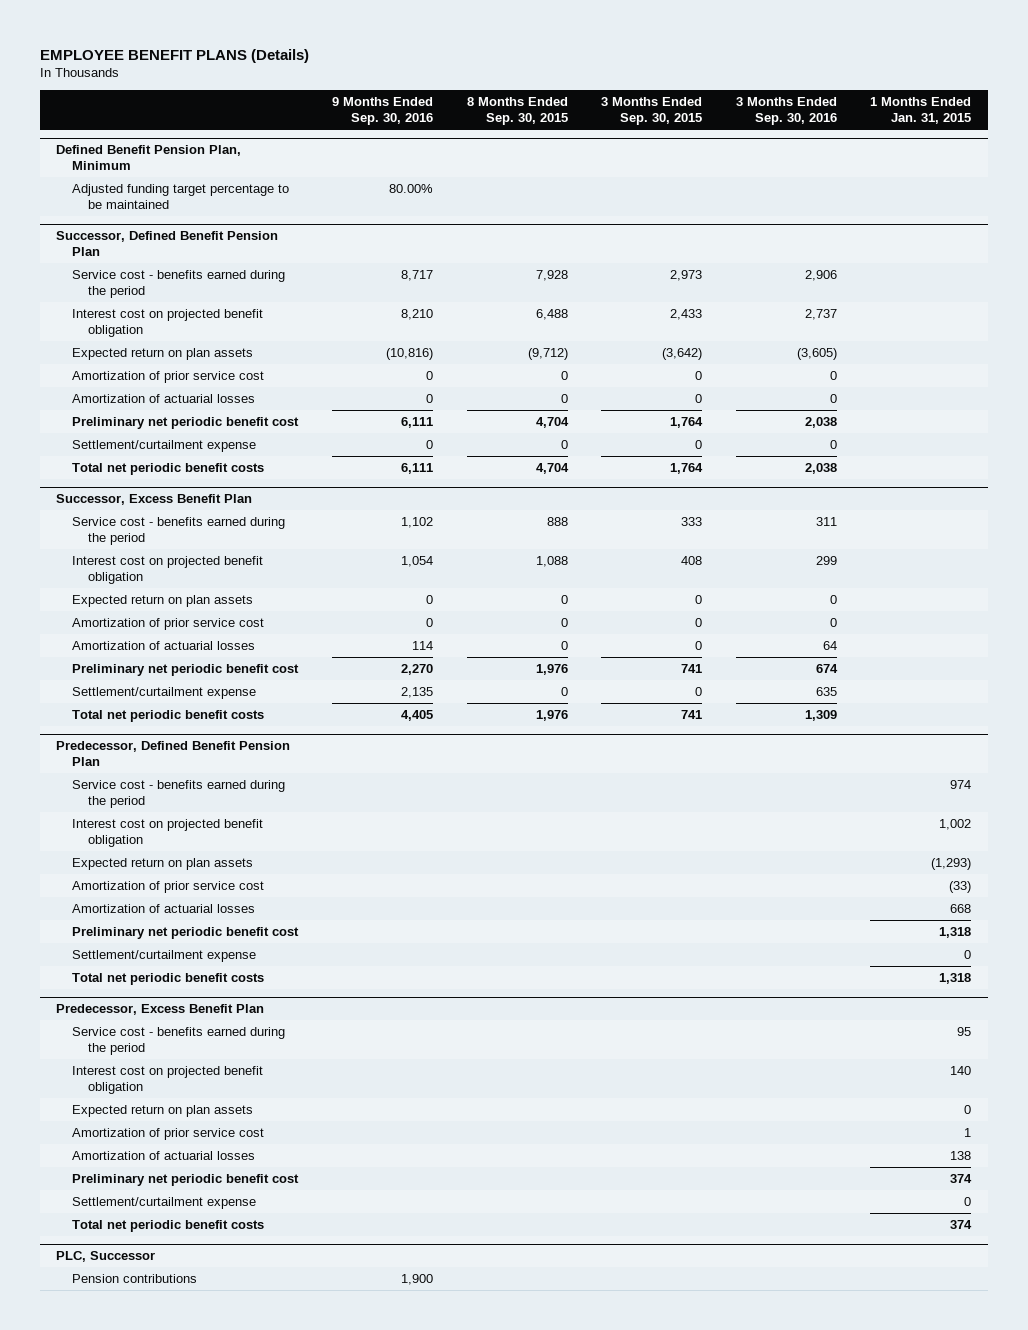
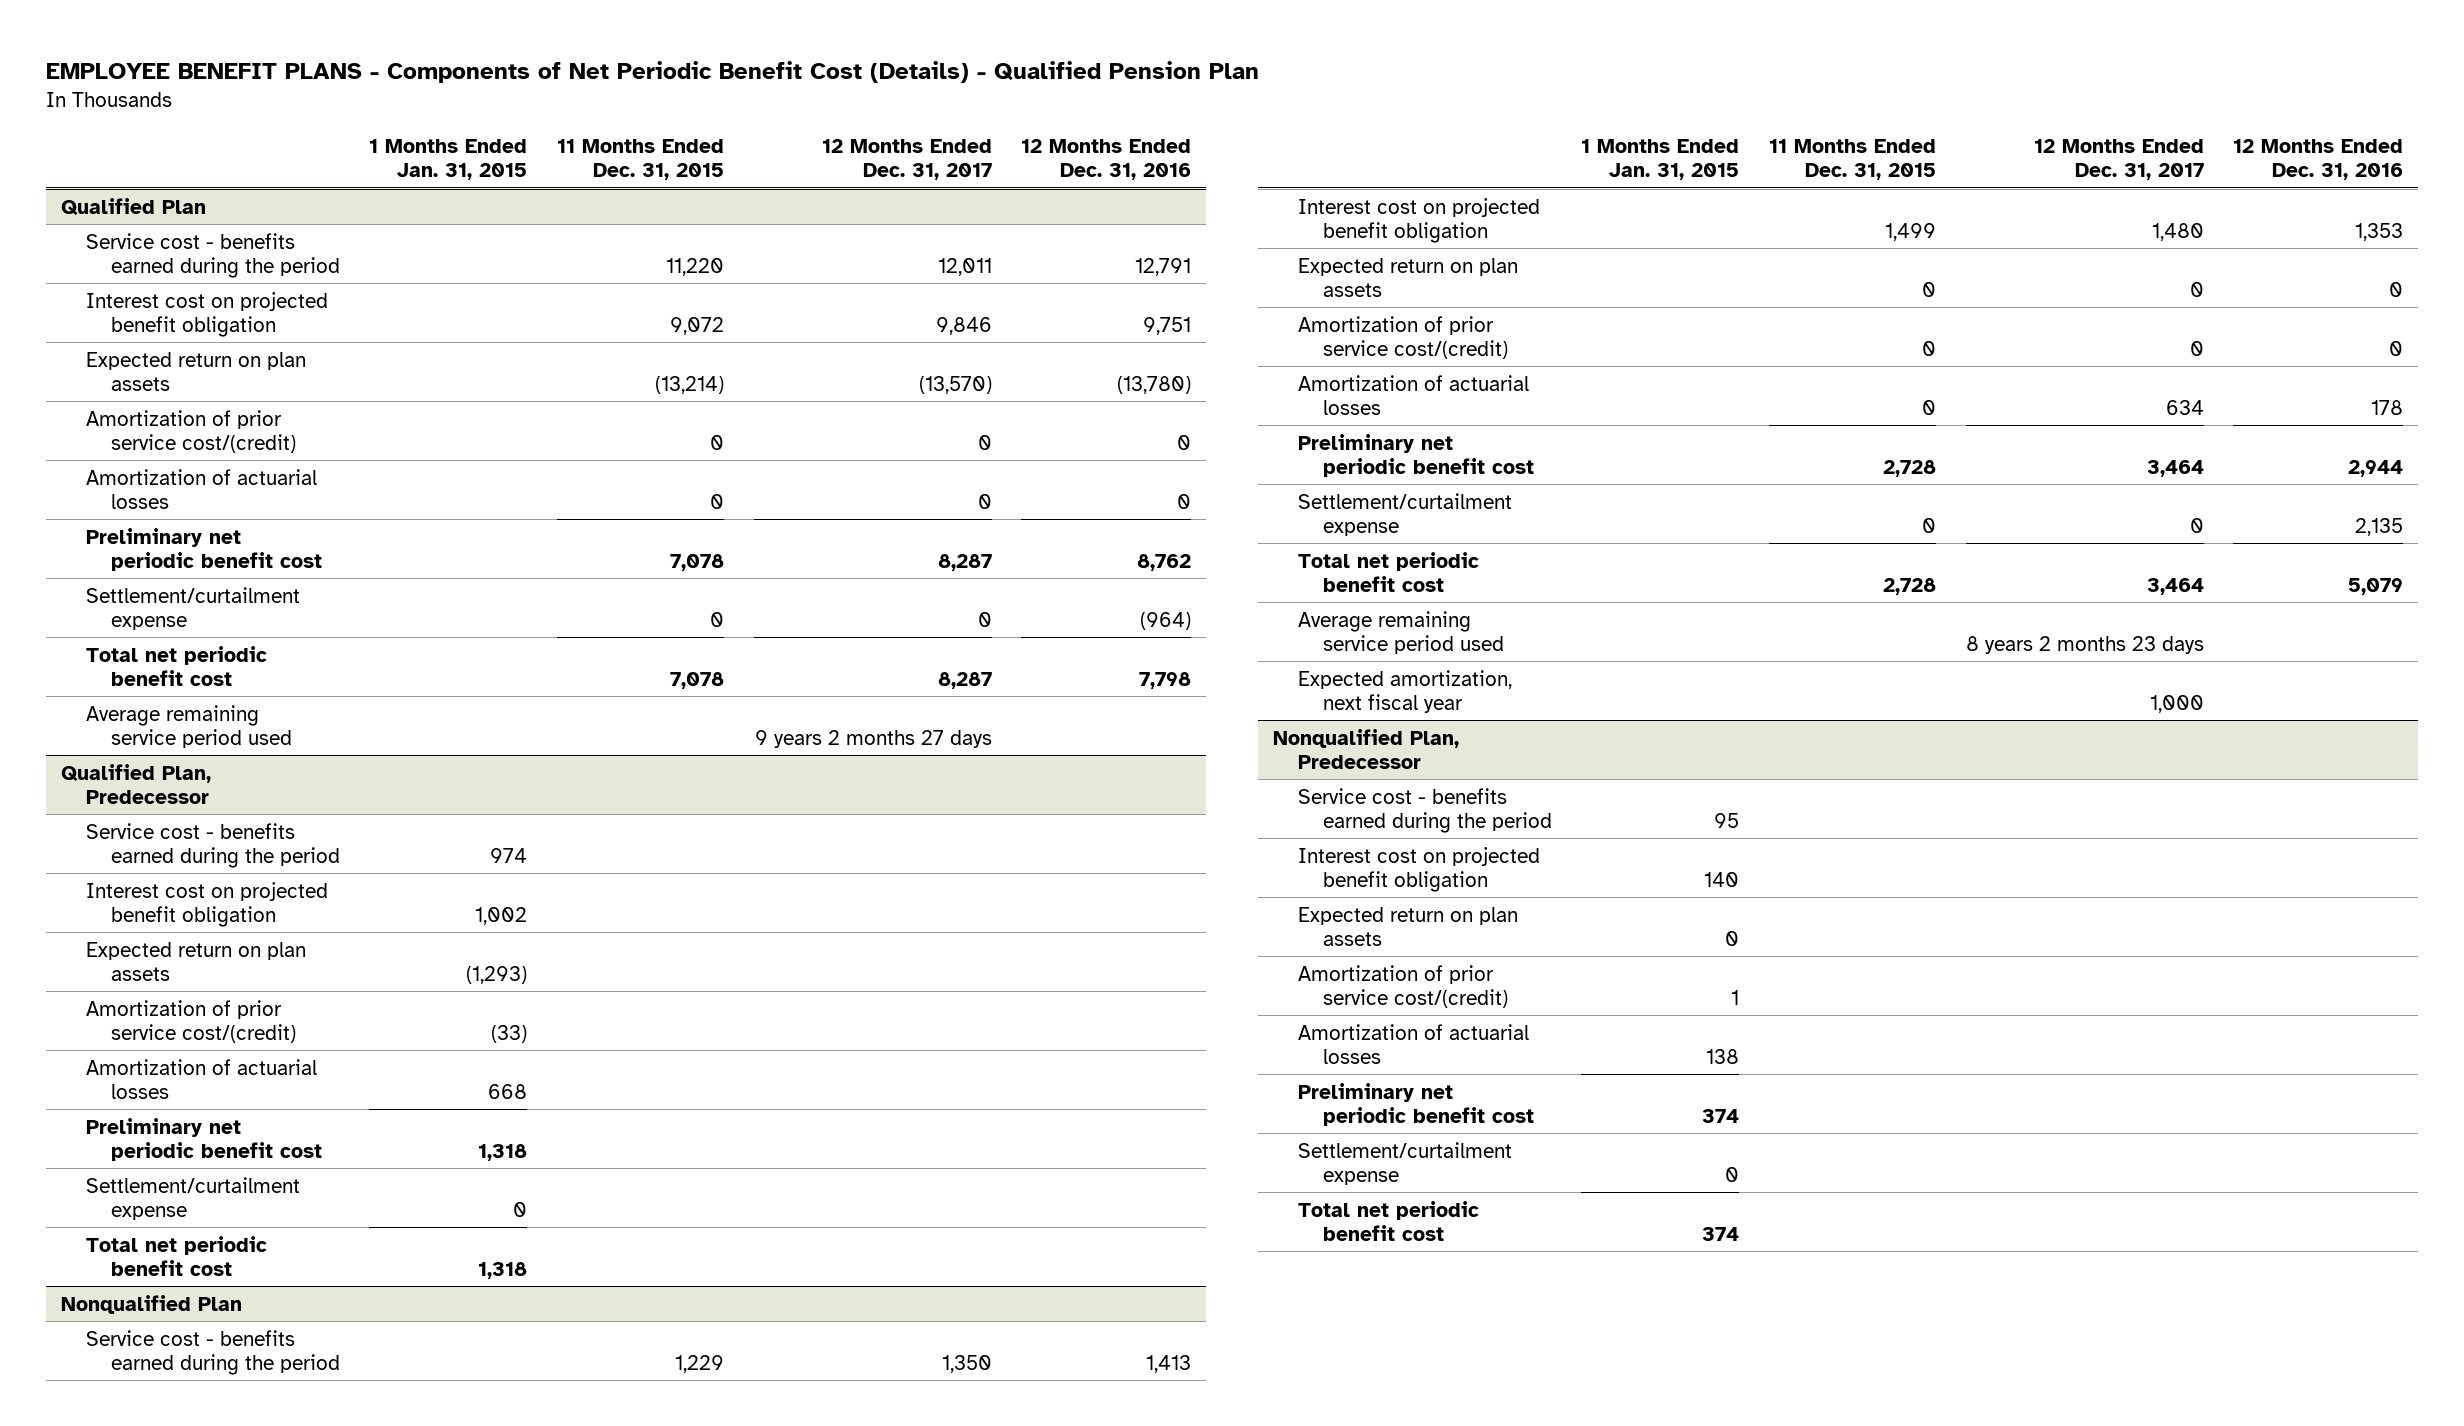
[39,48,309,63] EMPLOYEE BENEFIT PLANS (Details) -> [46,60,1260,83] EMPLOYEE BENEFIT PLANS - Components of Net Periodic Benefit Cost (Details) - Qualified Pension Plan
[331,96,433,126] 9 Months Ended Sep. 30, 2016 -> none
[466,96,568,126] 8 Months Ended Sep. 30, 2015 -> none
[601,96,703,126] 3 Months Ended Sep. 30, 2015 -> none
[735,96,837,126] 3 Months Ended Sep. 30, 2016 -> none
none -> [556,138,724,181] 11 Months Ended Dec. 31, 2015
none -> [821,138,992,181] 12 Months Ended Dec. 31, 2017
none -> [1021,138,1192,181] 12 Months Ended Dec. 31, 2016
[56,145,242,171] Defined Benefit Pension Plan, Minimum -> none
[72,184,290,210] Adjusted funding target percentage to be maintained -> none
[56,231,279,257] Successor, Defined Benefit Pension Plan -> none
[72,270,286,299] Service cost - benefits earned during the period -> none
[72,309,264,338] Interest cost on projected benefit obligation -> none
[72,348,254,361] Expected return on plan assets -> none
[72,371,265,384] Amortization of prior service cost -> none
[72,394,256,404] Amortization of actuarial losses -> none
[72,417,300,430] Preliminary net periodic benefit cost -> none
[72,440,257,453] Settlement/curtailment expense -> none
[72,463,265,476] Total net periodic benefit costs -> none
[56,494,253,506] Successor, Excess Benefit Plan -> none
[72,517,286,546] Service cost - benefits earned during the period -> none
[72,556,264,585] Interest cost on projected benefit obligation -> none
[72,595,254,608] Expected return on plan assets -> none
[72,618,265,631] Amortization of prior service cost -> none
[72,641,256,651] Amortization of actuarial losses -> none
[72,664,300,677] Preliminary net periodic benefit cost -> none
[72,687,257,700] Settlement/curtailment expense -> none
[72,710,265,723] Total net periodic benefit costs -> none
none -> [61,197,207,215] Qualified Plan
none -> [85,232,340,279] Service cost - benefits earned during the period
none -> [85,291,328,338] Interest cost on projected benefit obligation
none -> [85,351,306,392] Expected return on plan assets
none -> [85,409,296,454] Amortization of prior service cost/(credit)
none -> [85,468,317,510] Amortization of actuarial losses
none -> [85,527,322,572] Preliminary net periodic benefit cost
none -> [85,586,300,631] Settlement/curtailment expense
none -> [85,645,267,687] Total net periodic benefit cost
none -> [85,704,292,749] Average remaining service period used
[56,741,291,767] Predecessor, Defined Benefit Pension Plan -> [61,763,212,805] Qualified Plan, Predecessor
[72,881,265,894] Amortization of prior service cost -> [85,999,296,1044] Amortization of prior service cost/(credit)
[72,973,265,986] Total net periodic benefit costs -> [85,1235,267,1277] Total net periodic benefit cost
none -> [61,1294,243,1314] Nonqualified Plan
none -> [85,1329,340,1376] Service cost - benefits earned during the period
none -> [1298,197,1541,244] Interest cost on projected benefit obligation
none -> [1298,257,1519,298] Expected return on plan assets
none -> [1298,315,1508,360] Amortization of prior service cost/(credit)
none -> [1298,374,1530,416] Amortization of actuarial losses
none -> [1298,433,1534,478] Preliminary net periodic benefit cost
none -> [1298,492,1513,537] Settlement/curtailment expense
none -> [1298,551,1480,593] Total net periodic benefit cost
none -> [1298,610,1504,655] Average remaining service period used
none -> [1298,669,1513,714] Expected amortization, next fiscal year
[56,1004,265,1016] Predecessor, Excess Benefit Plan -> [1273,728,1460,770] Nonqualified Plan, Predecessor
[72,1128,265,1141] Amortization of prior service cost -> [1298,964,1508,1009] Amortization of prior service cost/(credit)
[56,1251,156,1263] PLC, Successor -> none
[72,1274,198,1284] Pension contributions -> none
[72,1220,265,1233] Total net periodic benefit costs -> [1298,1200,1480,1242] Total net periodic benefit cost

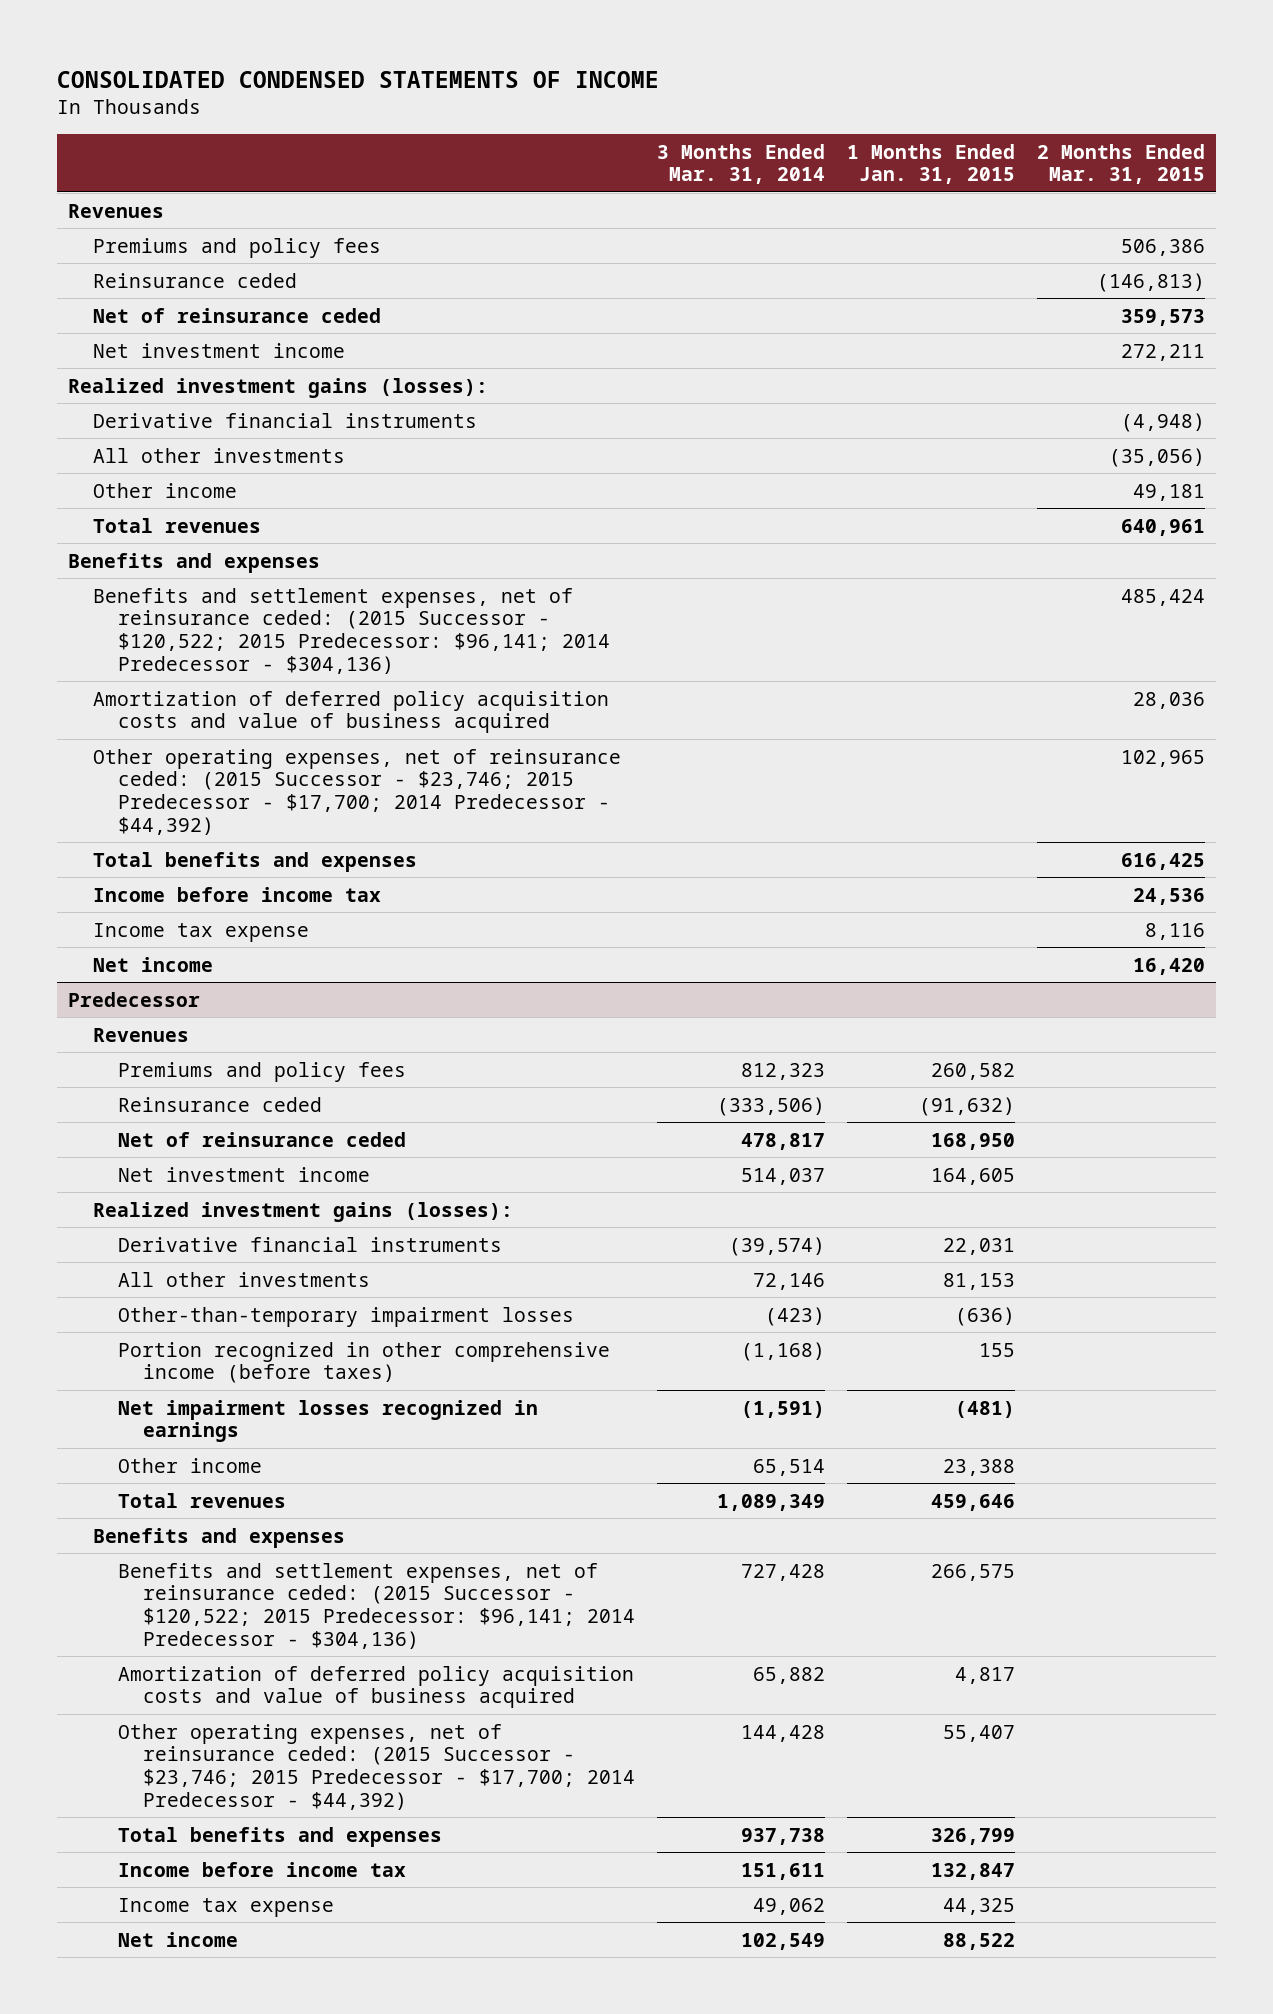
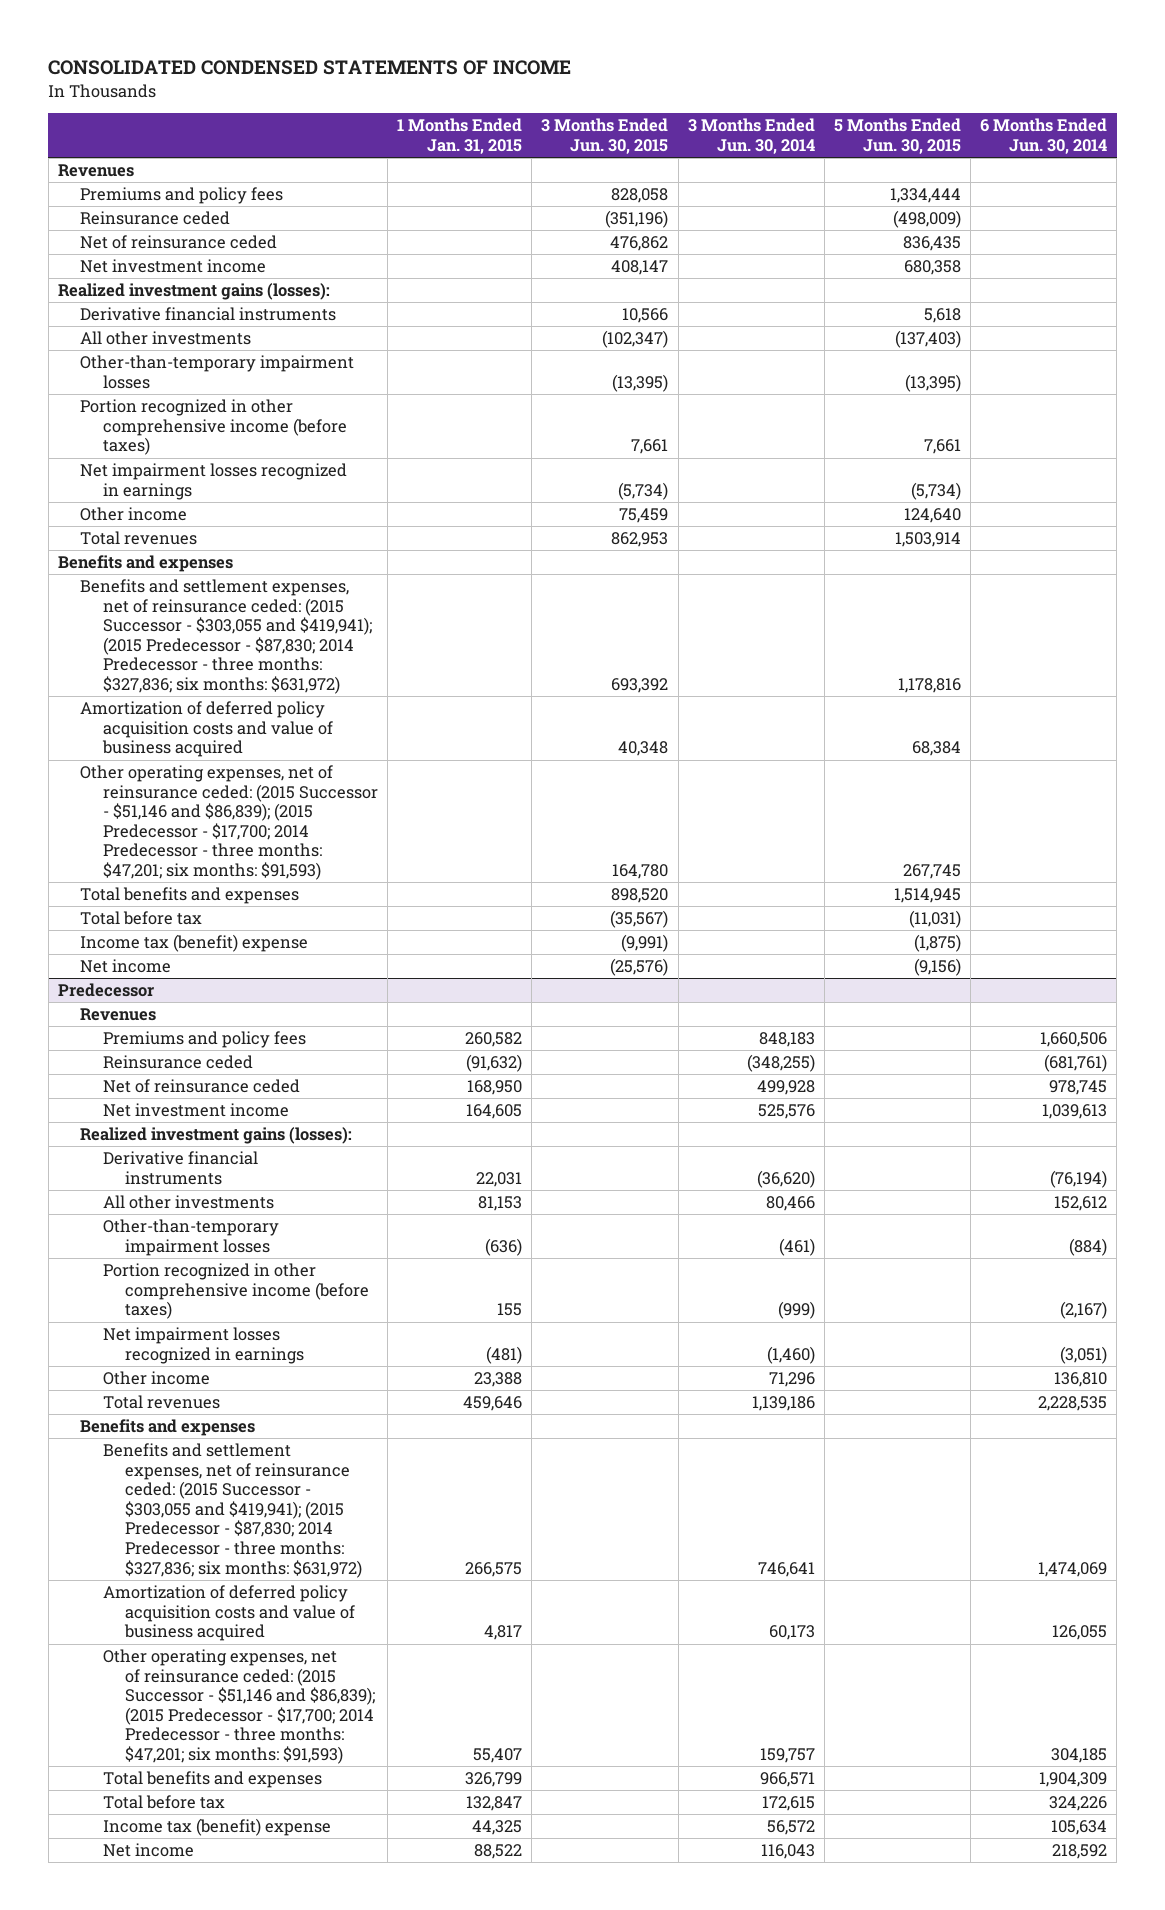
[656,143,825,185] 3 Months Ended Mar. 31, 2014 -> none
[1036,143,1205,185] 2 Months Ended Mar. 31, 2015 -> none
none -> [541,118,669,154] 3 Months Ended Jun. 30, 2015
none -> [687,118,815,154] 3 Months Ended Jun. 30, 2014
none -> [833,118,961,154] 5 Months Ended Jun. 30, 2015
none -> [980,118,1108,154] 6 Months Ended Jun. 30, 2014
none -> [80,355,355,389] Other-than-temporary impairment losses
none -> [80,399,347,456] Portion recognized in other comprehensive income (before taxes)
none -> [80,463,348,500] Net impairment losses recognized in earnings
[93,587,611,674] Benefits and settlement expenses, net of reinsurance ceded: (2015 Successor - $120,522; 2015 Predecessor: $96,141; 2014 Predecessor - $304,136) -> [80,579,372,695] Benefits and settlement expenses, net of reinsurance ceded: (2015 Successor - $303,055 and $419,941); (2015 Predecessor - $87,830; 2014 Predecessor - three months: $327,836; six months: $631,972)
[93,748,622,835] Other operating expenses, net of reinsurance ceded: (2015 Successor - $23,746; 2015 Predecessor - $17,700; 2014 Predecessor - $44,392) -> [80,765,378,881] Other operating expenses, net of reinsurance ceded: (2015 Successor - $51,146 and $86,839); (2015 Predecessor - $17,700; 2014 Predecessor - three months: $47,201; six months: $91,593)
[93,886,382,902] Income before income tax -> [80,911,203,926] Total before tax
[93,922,310,942] Income tax expense -> [80,934,309,953] Income tax (benefit) expense
[118,1562,635,1649] Benefits and settlement expenses, net of reinsurance ceded: (2015 Successor - $120,522; 2015 Predecessor: $96,141; 2014 Predecessor - $304,136) -> [102,1443,363,1578] Benefits and settlement expenses, net of reinsurance ceded: (2015 Successor - $303,055 and $419,941); (2015 Predecessor - $87,830; 2014 Predecessor - three months: $327,836; six months: $631,972)
[118,1723,635,1810] Other operating expenses, net of reinsurance ceded: (2015 Successor - $23,746; 2015 Predecessor - $17,700; 2014 Predecessor - $44,392) -> [102,1649,376,1765] Other operating expenses, net of reinsurance ceded: (2015 Successor - $51,146 and $86,839); (2015 Predecessor - $17,700; 2014 Predecessor - three months: $47,201; six months: $91,593)
[118,1861,407,1877] Income before income tax -> [102,1795,225,1810] Total before tax
[118,1897,335,1917] Income tax expense -> [102,1818,331,1837] Income tax (benefit) expense

